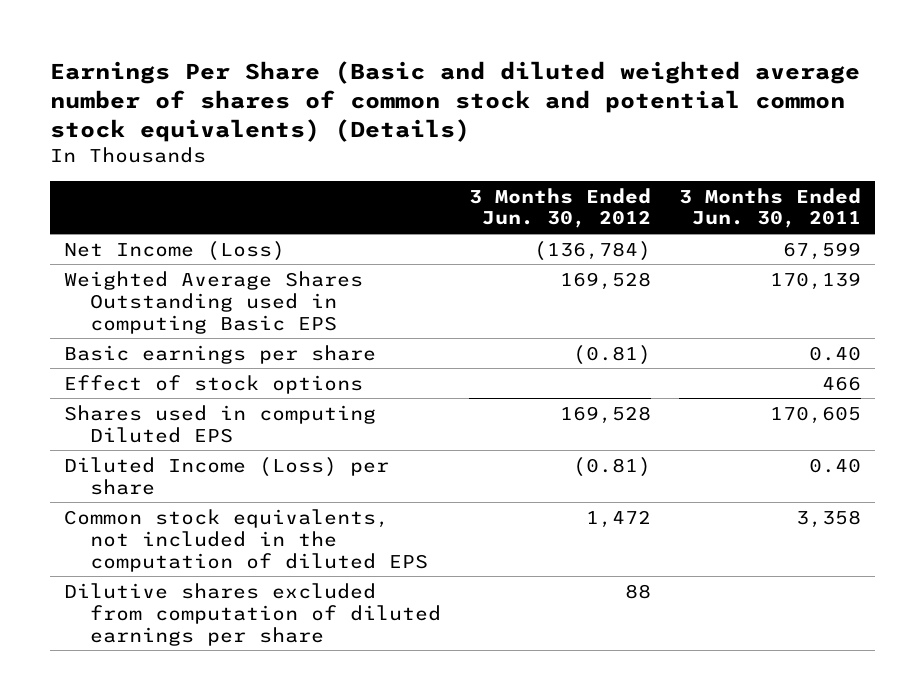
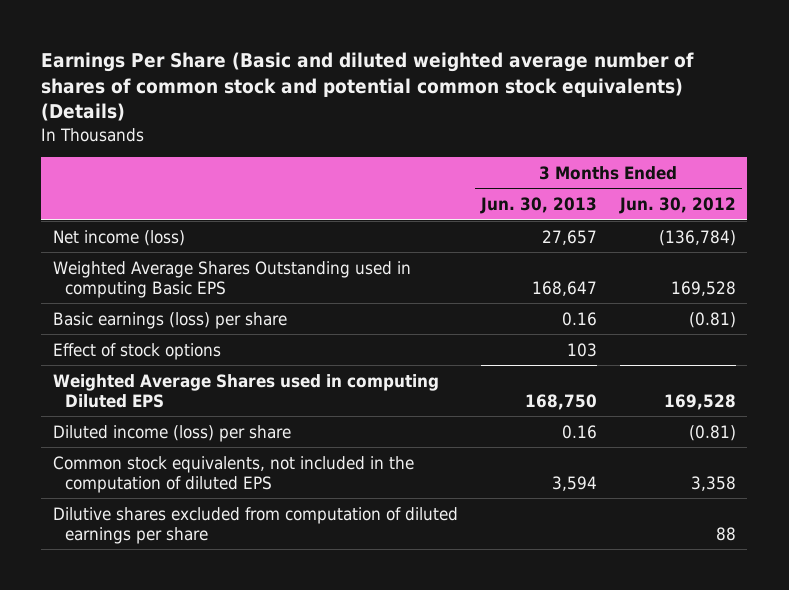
[678,187,861,229] 3 Months Ended Jun. 30, 2011 -> none
none -> [479,197,597,215] Jun. 30, 2013
[63,240,285,261] Net Income (Loss) -> [52,229,185,246] Net income (loss)
[63,344,376,364] Basic earnings per share -> [52,311,287,329] Basic earnings (loss) per share
[63,404,376,443] Shares used in computing Diluted EPS -> [52,373,439,408] Weighted Average Shares used in computing Diluted EPS
[63,456,389,495] Diluted Income (Loss) per share -> [52,424,291,442] Diluted income (loss) per share
[585,509,651,528] 1,472 -> [690,475,736,491] 3,358

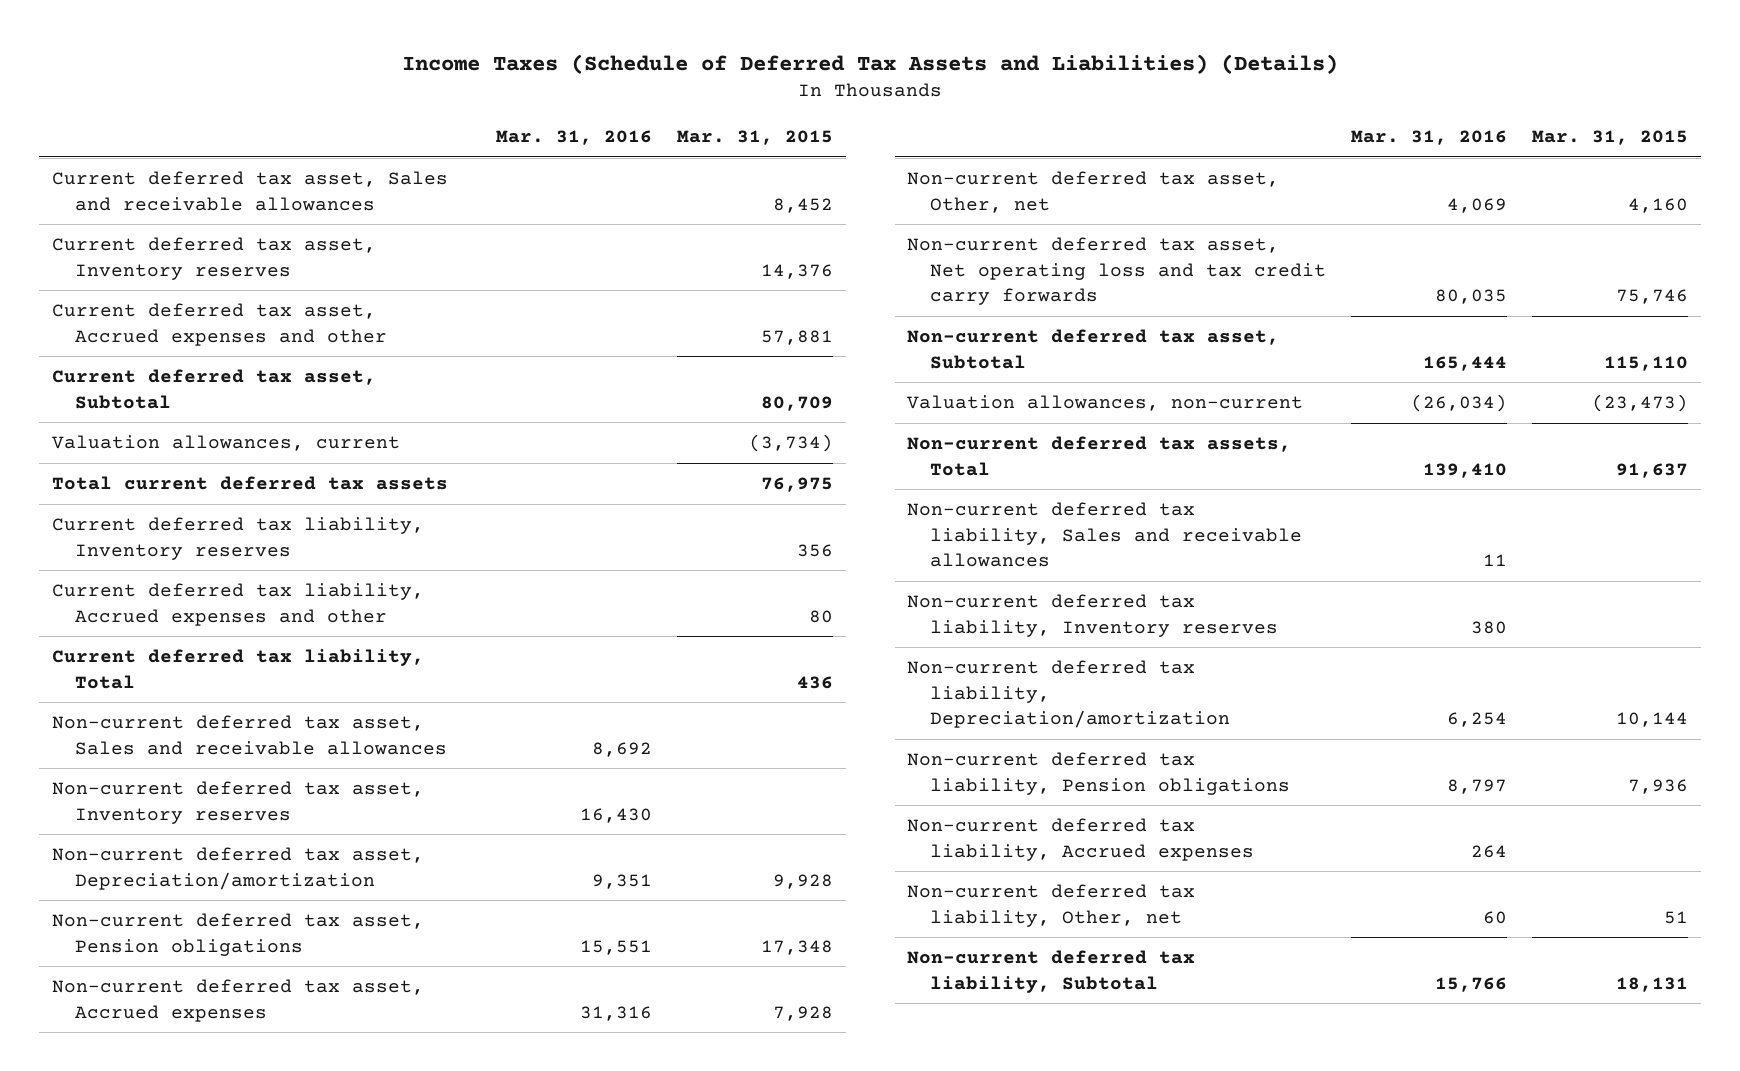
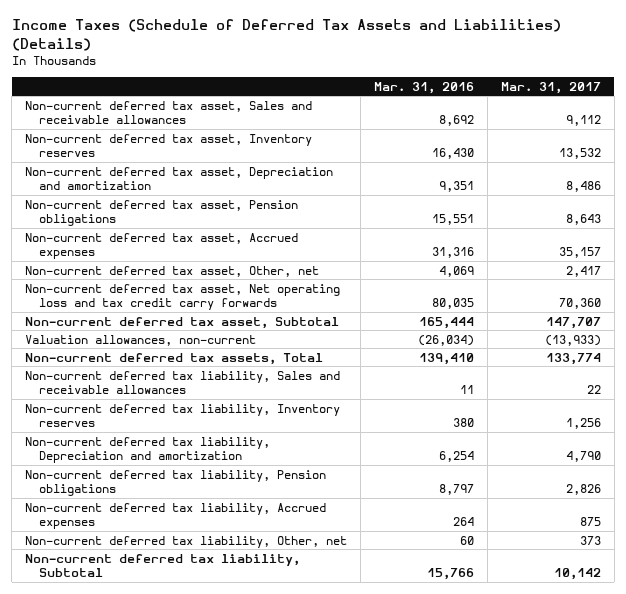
[677,130,834,146] Mar. 31, 2015 -> none
none -> [500,81,601,94] Mar. 31, 2017
[51,171,448,211] Current deferred tax asset, Sales and receivable allowances -> none
[51,237,376,280] Current deferred tax asset, Inventory reserves -> none
[51,303,387,346] Current deferred tax asset, Accrued expenses and other -> none
[51,369,376,409] Current deferred tax asset, Subtotal -> none
[51,435,400,452] Valuation allowances, current -> none
[51,476,448,491] Total current deferred tax assets -> none
[51,517,424,560] Current deferred tax liability, Inventory reserves -> none
[51,583,424,626] Current deferred tax liability, Accrued expenses and other -> none
[51,649,424,689] Current deferred tax liability, Total -> none
[51,847,424,890] Non-current deferred tax asset, Depreciation/amortization -> [25,166,334,191] Non-current deferred tax asset, Depreciation and amortization
[907,660,1230,729] Non-current deferred tax liability, Depreciation/amortization -> [25,436,271,464] Non-current deferred tax liability, Depreciation and amortization

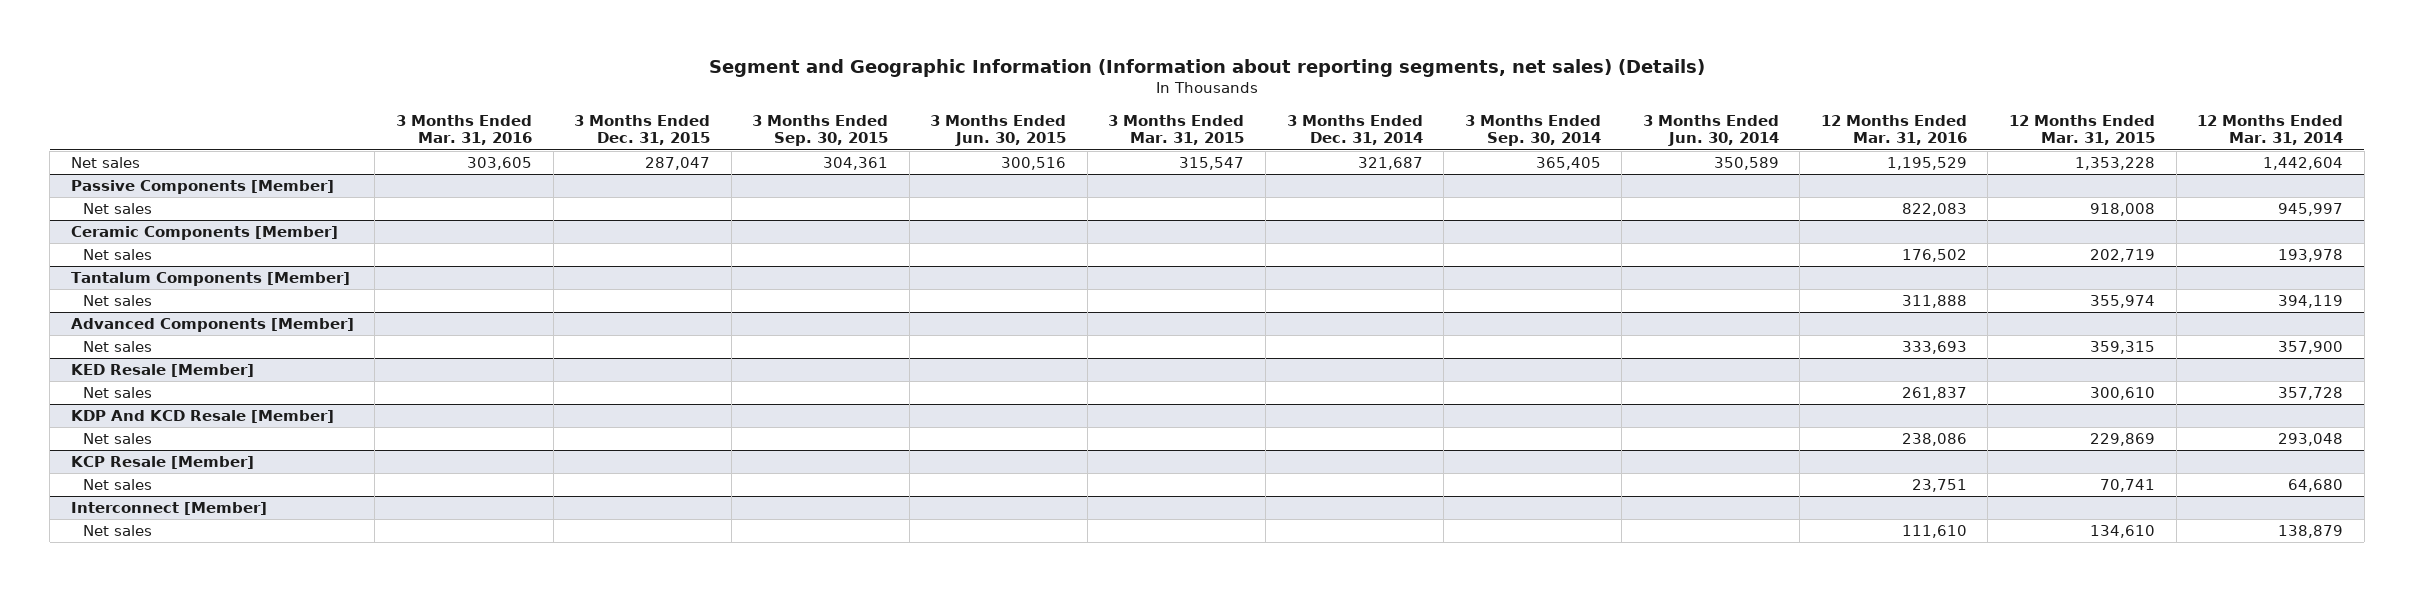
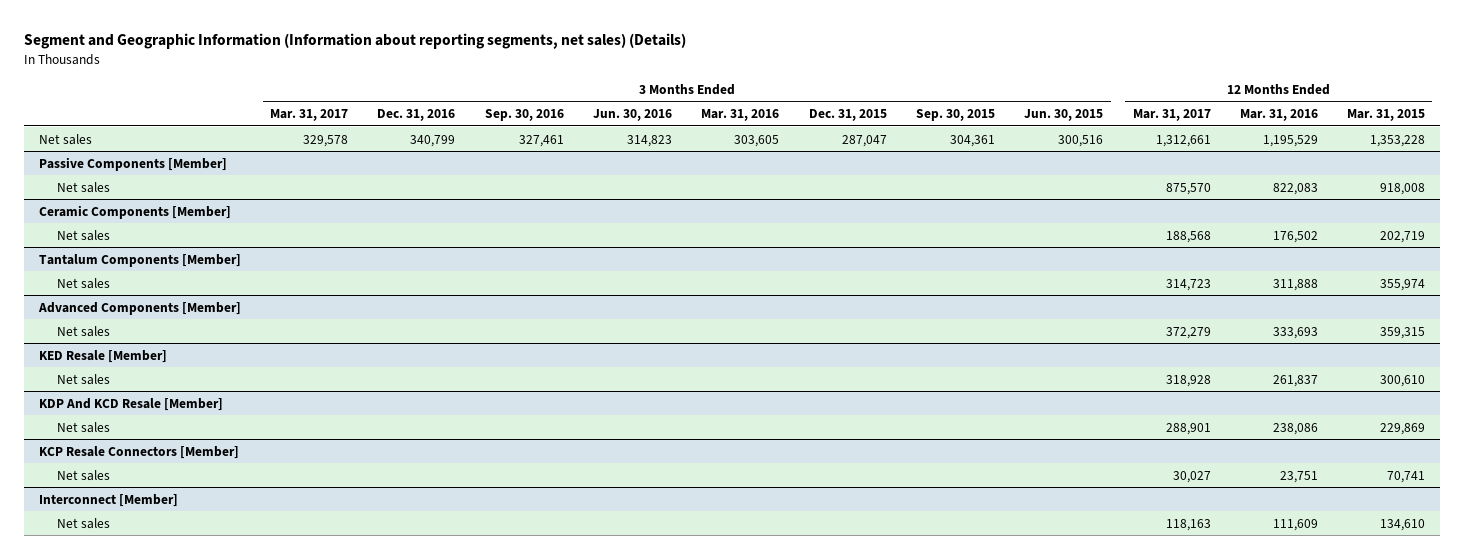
[1108,114,1245,146] 3 Months Ended Mar. 31, 2015 -> none
[1286,114,1423,146] 3 Months Ended Dec. 31, 2014 -> none
[1464,114,1601,147] 3 Months Ended Sep. 30, 2014 -> none
[1642,114,1779,147] 3 Months Ended Jun. 30, 2014 -> none
[2197,114,2344,146] 12 Months Ended Mar. 31, 2014 -> none
none -> [270,109,349,122] Mar. 31, 2017
none -> [377,109,456,122] Dec. 31, 2016
none -> [484,109,564,122] Sep. 30, 2016
none -> [593,109,673,122] Jun. 30, 2016
none -> [1132,109,1211,122] Mar. 31, 2017
[70,456,254,470] KCP Resale [Member] -> [38,445,239,459] KCP Resale Connectors [Member]
[1901,525,1967,539] 111,610 -> [1272,518,1318,531] 111,609

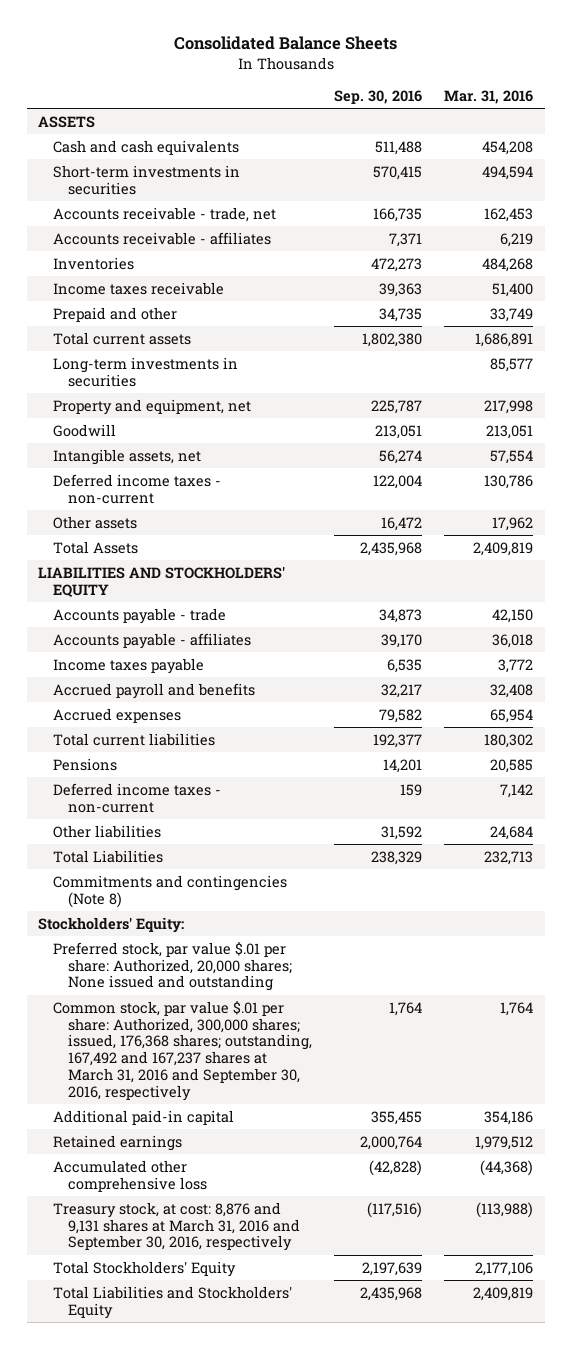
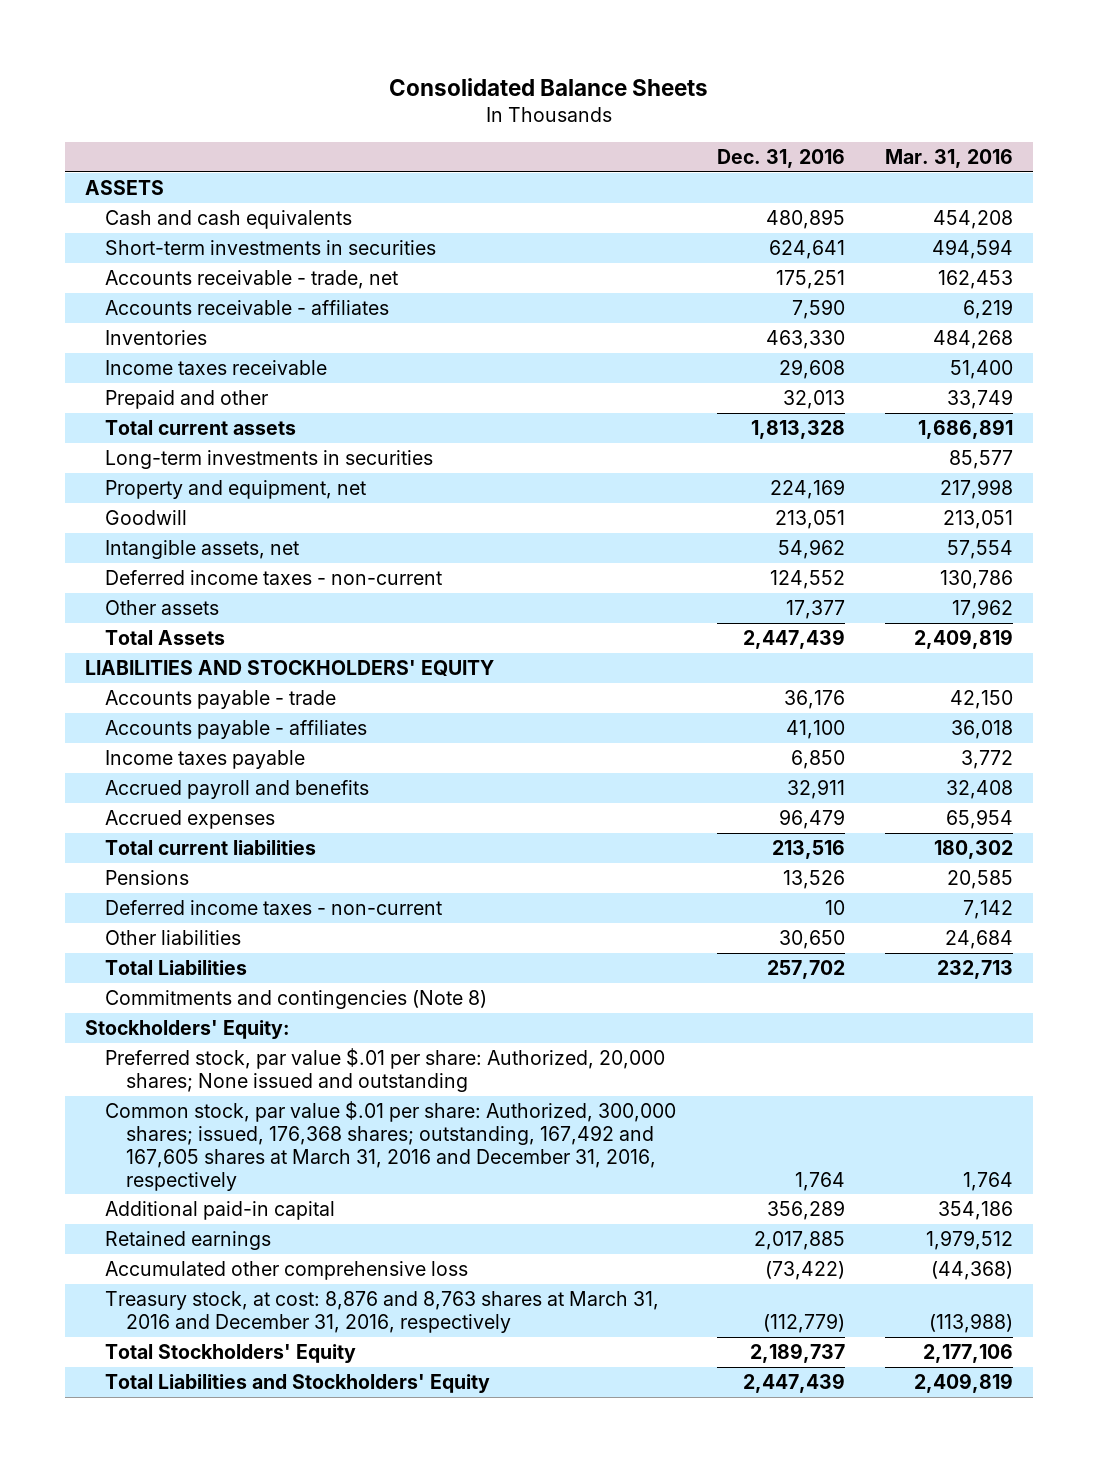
[334,89,423,104] Sep. 30, 2016 -> none
none -> [716,149,845,169] Dec. 31, 2016
[52,1000,312,1101] Common stock, par value $.01 per share: Authorized, 300,000 shares; issued, 176,368 shares; outstanding, 167,492 and 167,237 shares at March 31, 2016 and September 30, 2016, respectively -> [105,1101,677,1191] Common stock, par value $.01 per share: Authorized, 300,000 shares; issued, 176,368 shares; outstanding, 167,492 and 167,605 shares at March 31, 2016 and December 31, 2016, respectively
[52,1201,300,1252] Treasury stock, at cost: 8,876 and 9,131 shares at March 31, 2016 and September 30, 2016, respectively -> [105,1291,660,1333] Treasury stock, at cost: 8,876 and 8,763 shares at March 31, 2016 and December 31, 2016, respectively

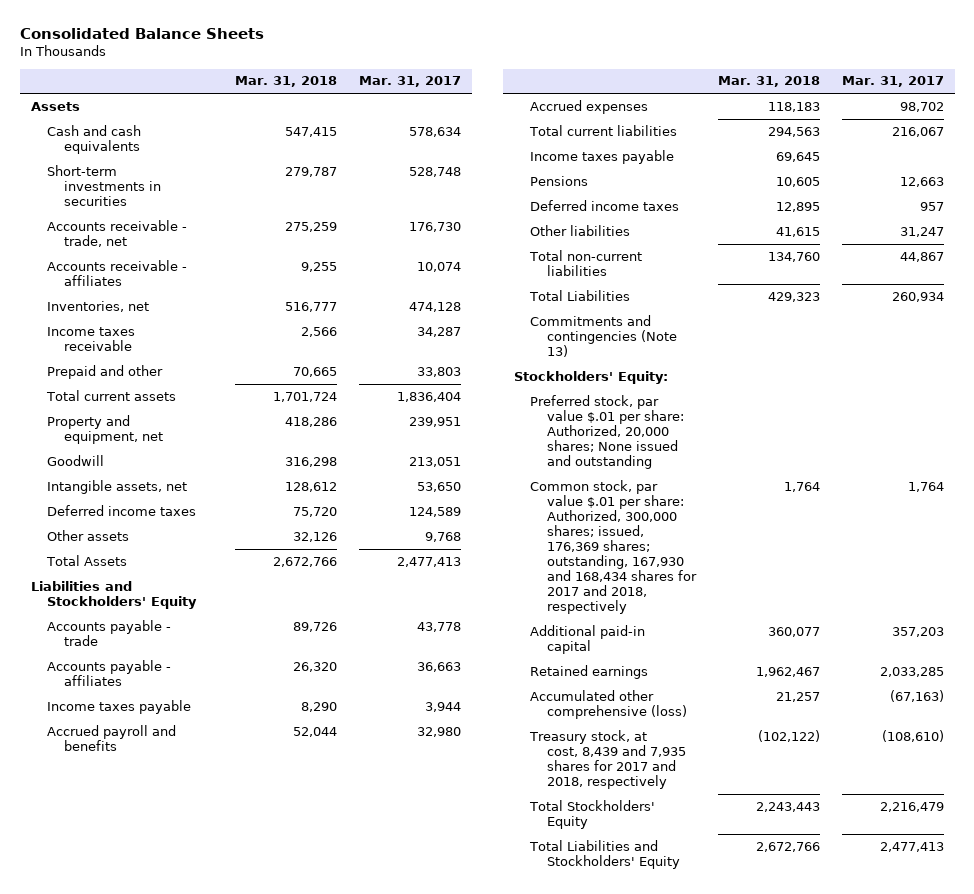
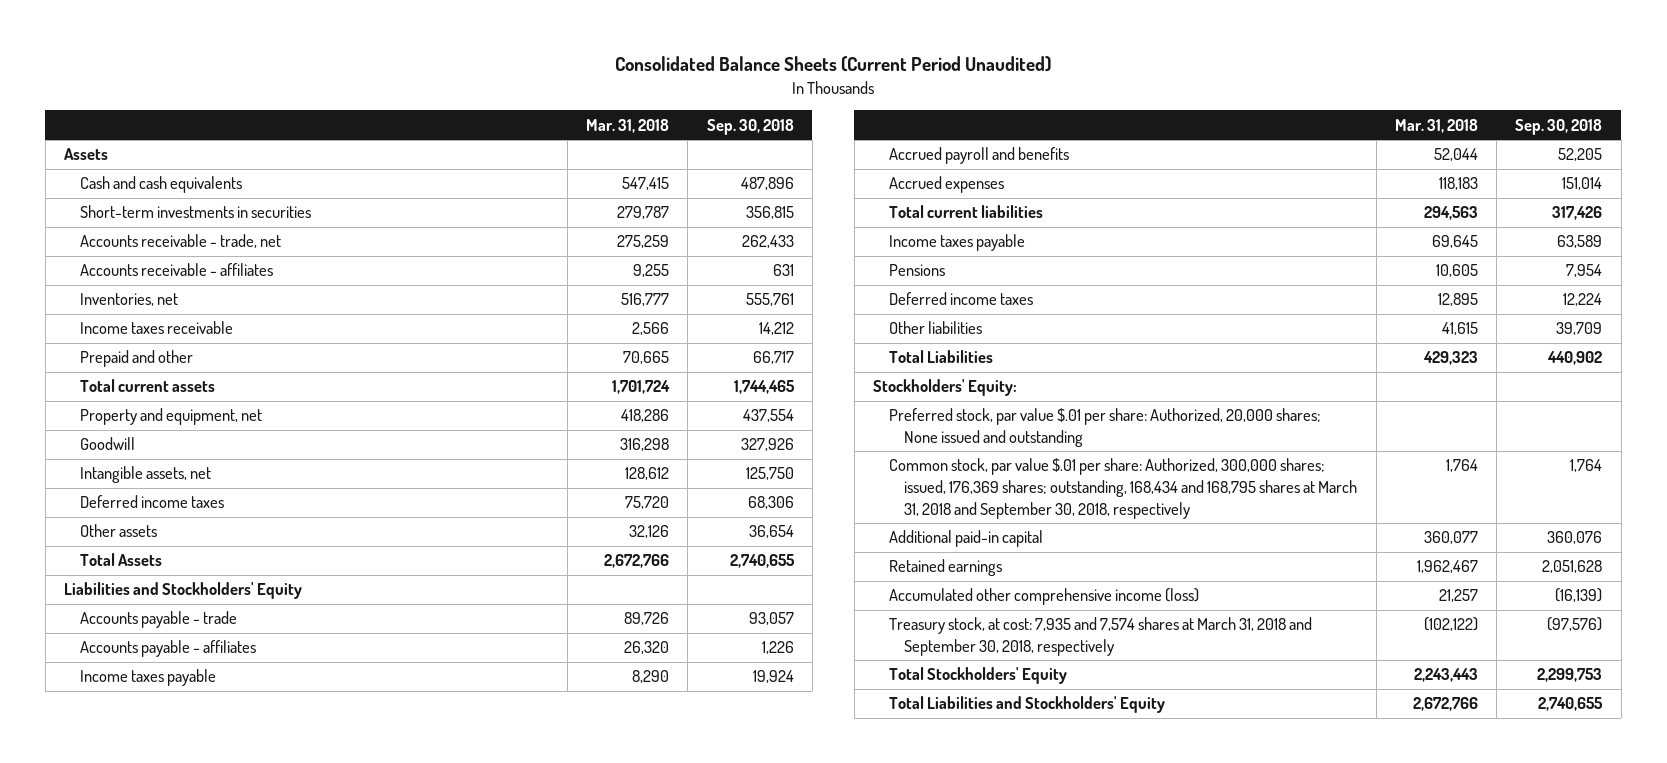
[19,28,264,40] Consolidated Balance Sheets -> [615,56,1052,73] Consolidated Balance Sheets (Current Period Unaudited)
[358,76,461,88] Mar. 31, 2017 -> none
none -> [706,118,794,135] Sep. 30, 2018
[529,249,643,276] Total non-current liabilities -> none
[530,314,677,357] Commitments and contingencies (Note 13) -> none
[530,479,697,614] Common stock, par value $.01 per share: Authorized, 300,000 shares; issued, 176,369 shares; outstanding, 167,930 and 168,434 shares for 2017 and 2018, respectively -> [888,458,1358,519] Common stock, par value $.01 per share: Authorized, 300,000 shares; issued, 176,369 shares; outstanding, 168,434 and 168,795 shares at March 31, 2018 and September 30, 2018, respectively
[530,689,687,719] Accumulated other comprehensive (loss) -> [888,588,1199,606] Accumulated other comprehensive income (loss)
[529,729,686,789] Treasury stock, at cost, 8,439 and 7,935 shares for 2017 and 2018, respectively -> [888,617,1312,656] Treasury stock, at cost: 7,935 and 7,574 shares at March 31, 2018 and September 30, 2018, respectively

